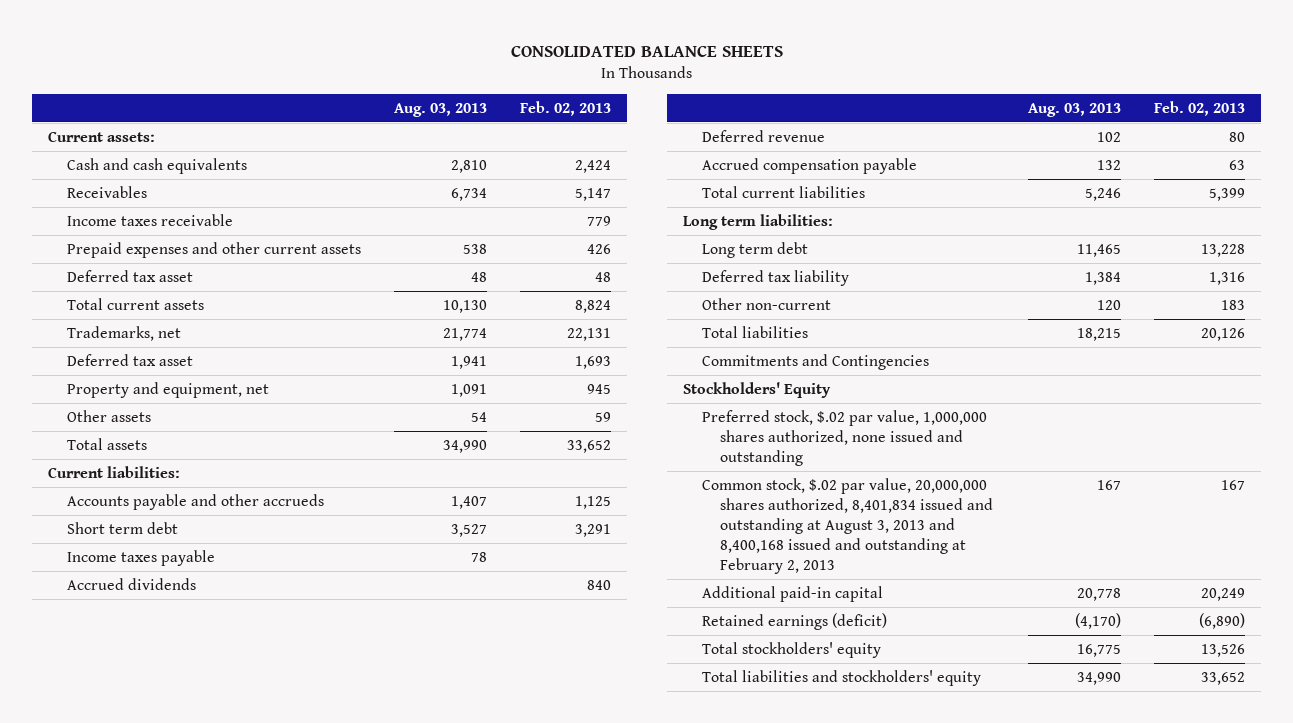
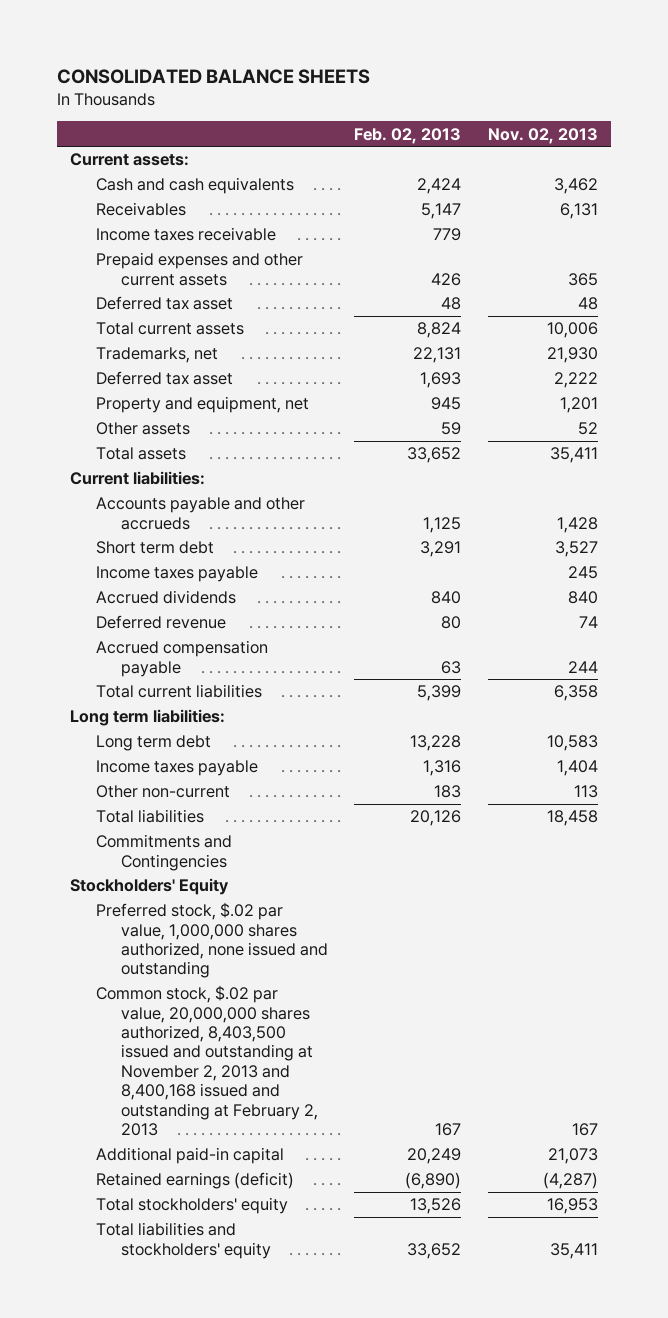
[393,102,487,117] Aug. 03, 2013 -> none
none -> [488,127,599,144] Nov. 02, 2013
[701,269,849,286] Deferred tax liability -> [95,760,258,777] Income taxes payable
[701,477,994,574] Common stock, $.02 par value, 20,000,000 shares authorized, 8,401,834 issued and outstanding at August 3, 2013 and 8,400,168 issued and outstanding at February 2, 2013 -> [95,985,318,1137] Common stock, $.02 par value, 20,000,000 shares authorized, 8,403,500 issued and outstanding at November 2, 2013 and 8,400,168 issued and outstanding at February 2, 2013

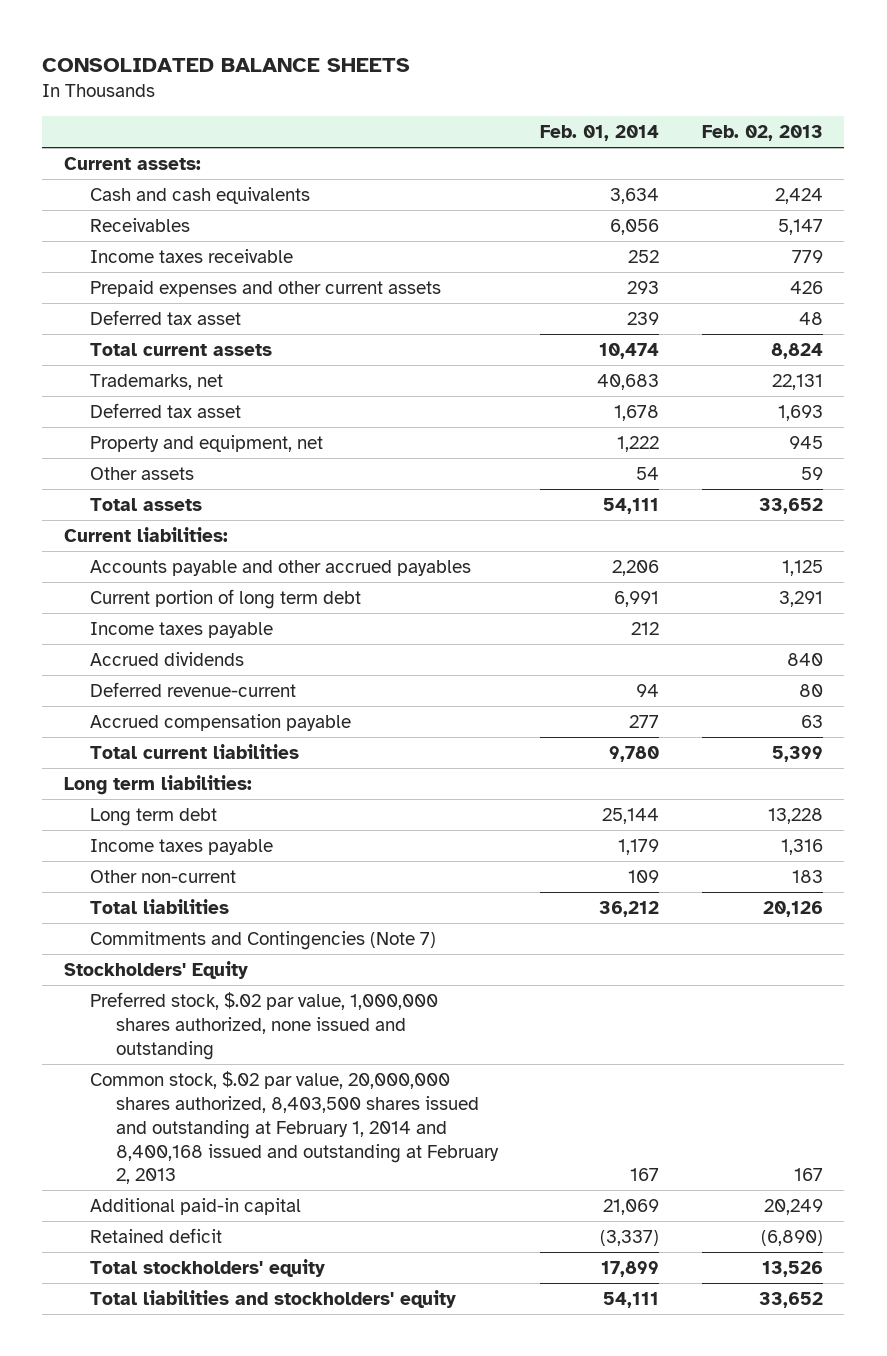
[488,127,599,144] Nov. 02, 2013 -> none
none -> [540,124,660,141] Feb. 01, 2014
[95,497,305,530] Accounts payable and other accrueds -> [89,559,471,576] Accounts payable and other accrued payables
[95,541,214,555] Short term debt -> [89,588,361,609] Current portion of long term debt
[95,615,226,630] Deferred revenue -> [89,681,296,697] Deferred revenue-current
[95,834,232,871] Commitments and Contingencies -> [89,930,436,950] Commitments and Contingencies (Note 7)
[95,985,318,1137] Common stock, $.02 par value, 20,000,000 shares authorized, 8,403,500 issued and outstanding at November 2, 2013 and 8,400,168 issued and outstanding at February 2, 2013 -> [89,1070,499,1185] Common stock, $.02 par value, 20,000,000 shares authorized, 8,403,500 shares issued and outstanding at February 1, 2014 and 8,400,168 issued and outstanding at February 2, 2013
[95,1172,294,1190] Retained earnings (deficit) -> [89,1227,222,1243] Retained deficit

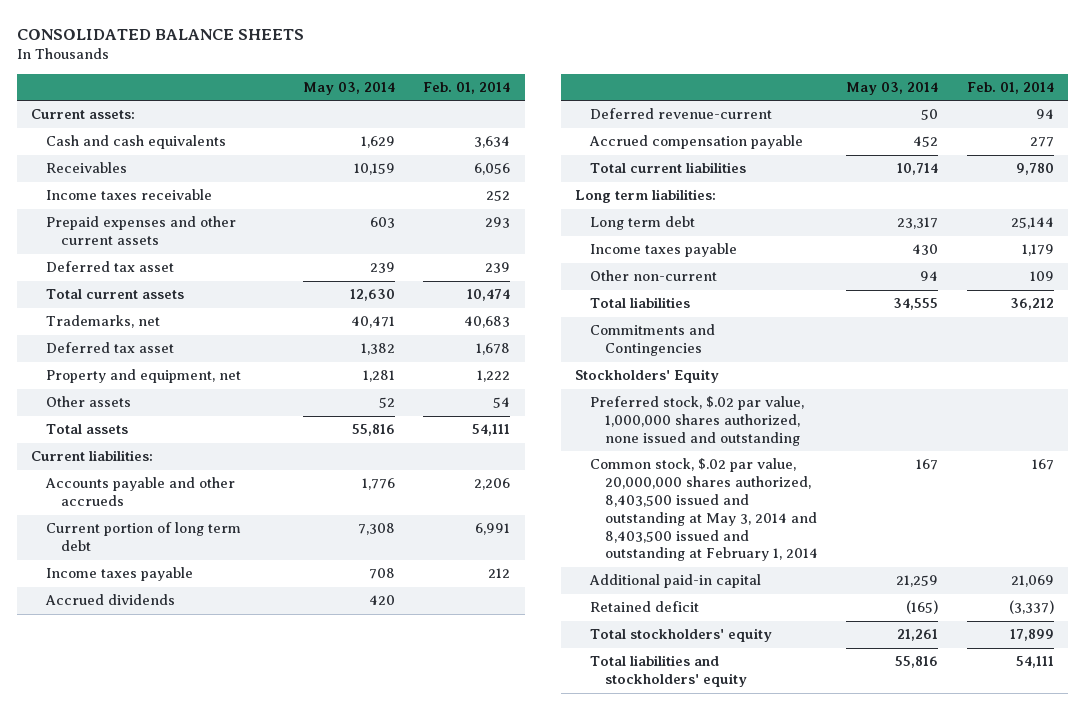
[702,124,824,141] Feb. 02, 2013 -> none
none -> [302,82,395,96] May 03, 2014
[89,559,471,576] Accounts payable and other accrued payables -> [45,477,236,507] Accounts payable and other accrueds
[89,930,436,950] Commitments and Contingencies (Note 7) -> [589,324,715,357] Commitments and Contingencies
[89,1070,499,1185] Common stock, $.02 par value, 20,000,000 shares authorized, 8,403,500 shares issued and outstanding at February 1, 2014 and 8,400,168 issued and outstanding at February 2, 2013 -> [589,458,818,562] Common stock, $.02 par value, 20,000,000 shares authorized, 8,403,500 issued and outstanding at May 3, 2014 and 8,403,500 issued and outstanding at February 1, 2014

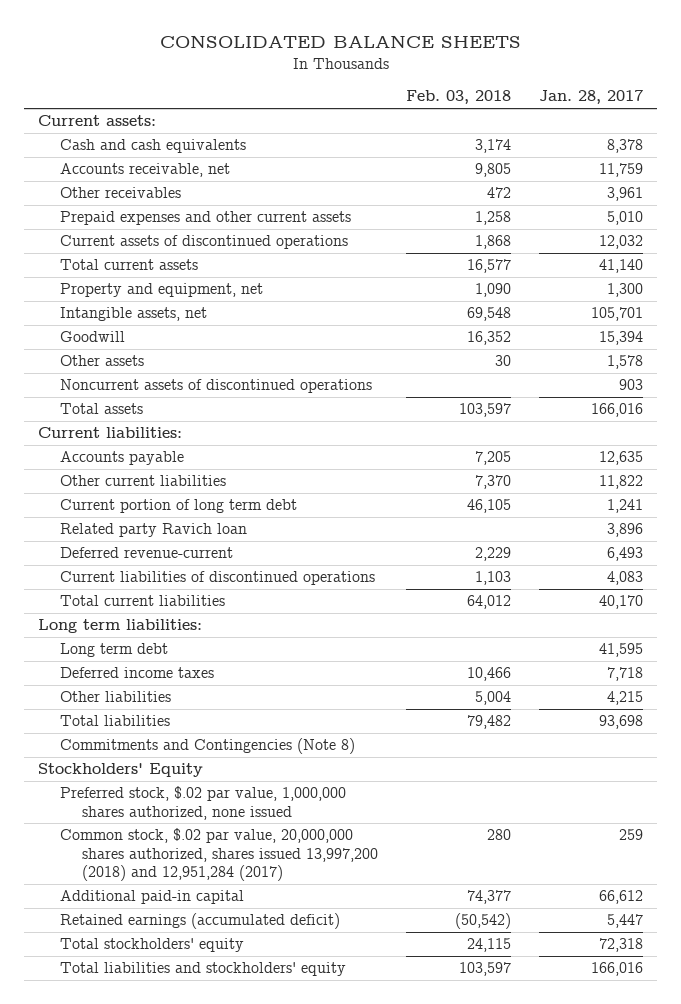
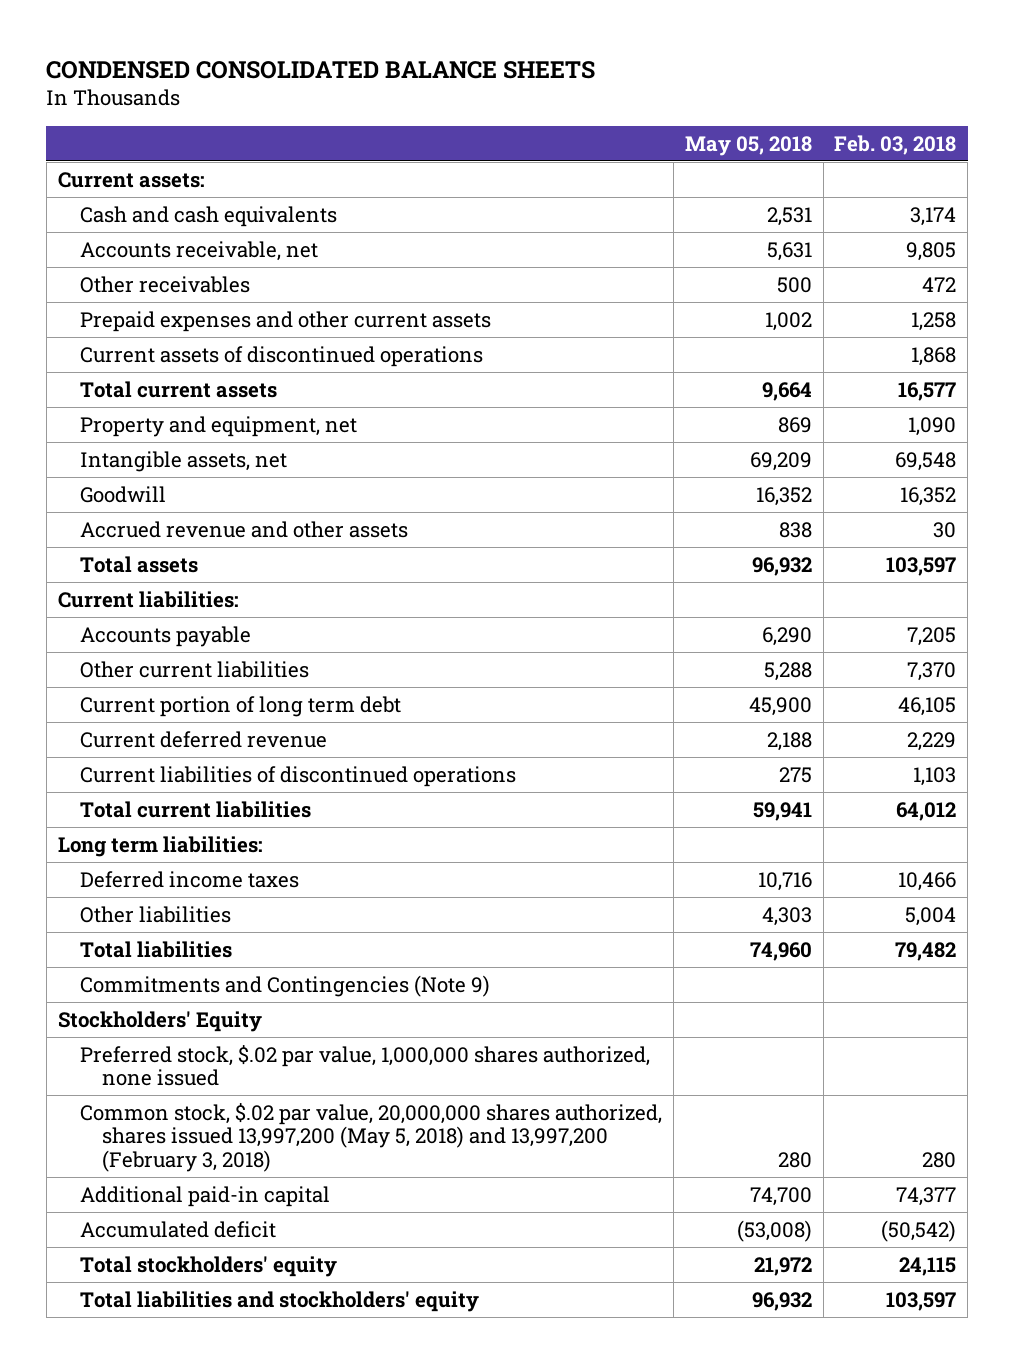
[159,34,521,48] CONSOLIDATED BALANCE SHEETS -> [46,60,596,79] CONDENSED CONSOLIDATED BALANCE SHEETS
[539,90,644,105] Jan. 28, 2017 -> none
none -> [684,135,812,156] May 05, 2018
[59,355,144,367] Other assets -> none
[59,379,372,394] Noncurrent assets of discontinued operations -> none
none -> [79,520,408,538] Accrued revenue and other assets
[59,523,247,538] Related party Ravich loan -> none
[59,547,233,559] Deferred revenue-current -> [79,730,327,748] Current deferred revenue
[59,643,168,658] Long term debt -> none
[59,738,355,755] Commitments and Contingencies (Note 8) -> [79,974,490,997] Commitments and Contingencies (Note 9)
[59,828,378,882] Common stock, $.02 par value, 20,000,000 shares authorized, shares issued 13,997,200 (2018) and 12,951,284 (2017) -> [79,1102,662,1172] Common stock, $.02 par value, 20,000,000 shares authorized, shares issued 13,997,200 (May 5, 2018) and 13,997,200 (February 3, 2018)
[59,913,340,930] Retained earnings (accumulated deficit) -> [79,1220,276,1238] Accumulated deficit

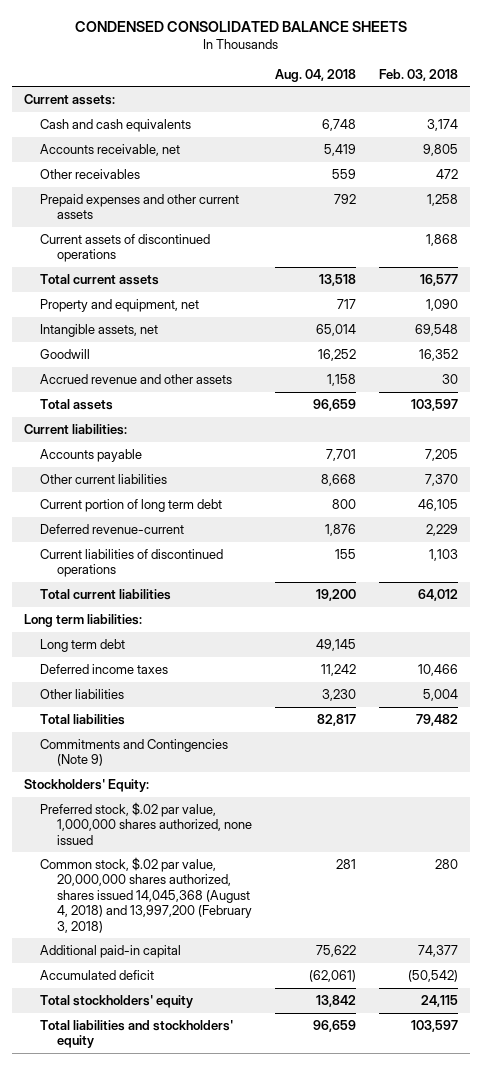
[684,135,812,156] May 05, 2018 -> none
none -> [275,68,357,82] Aug. 04, 2018
[79,730,327,748] Current deferred revenue -> [40,523,185,534] Deferred revenue-current
none -> [40,638,126,652] Long term debt
[57,1010,262,1032] Stockholders' Equity -> [23,778,149,792] Stockholders' Equity:
[79,1102,662,1172] Common stock, $.02 par value, 20,000,000 shares authorized, shares issued 13,997,200 (May 5, 2018) and 13,997,200 (February 3, 2018) -> [40,856,253,933] Common stock, $.02 par value, 20,000,000 shares authorized, shares issued 14,045,368 (August 4, 2018) and 13,997,200 (February 3, 2018)

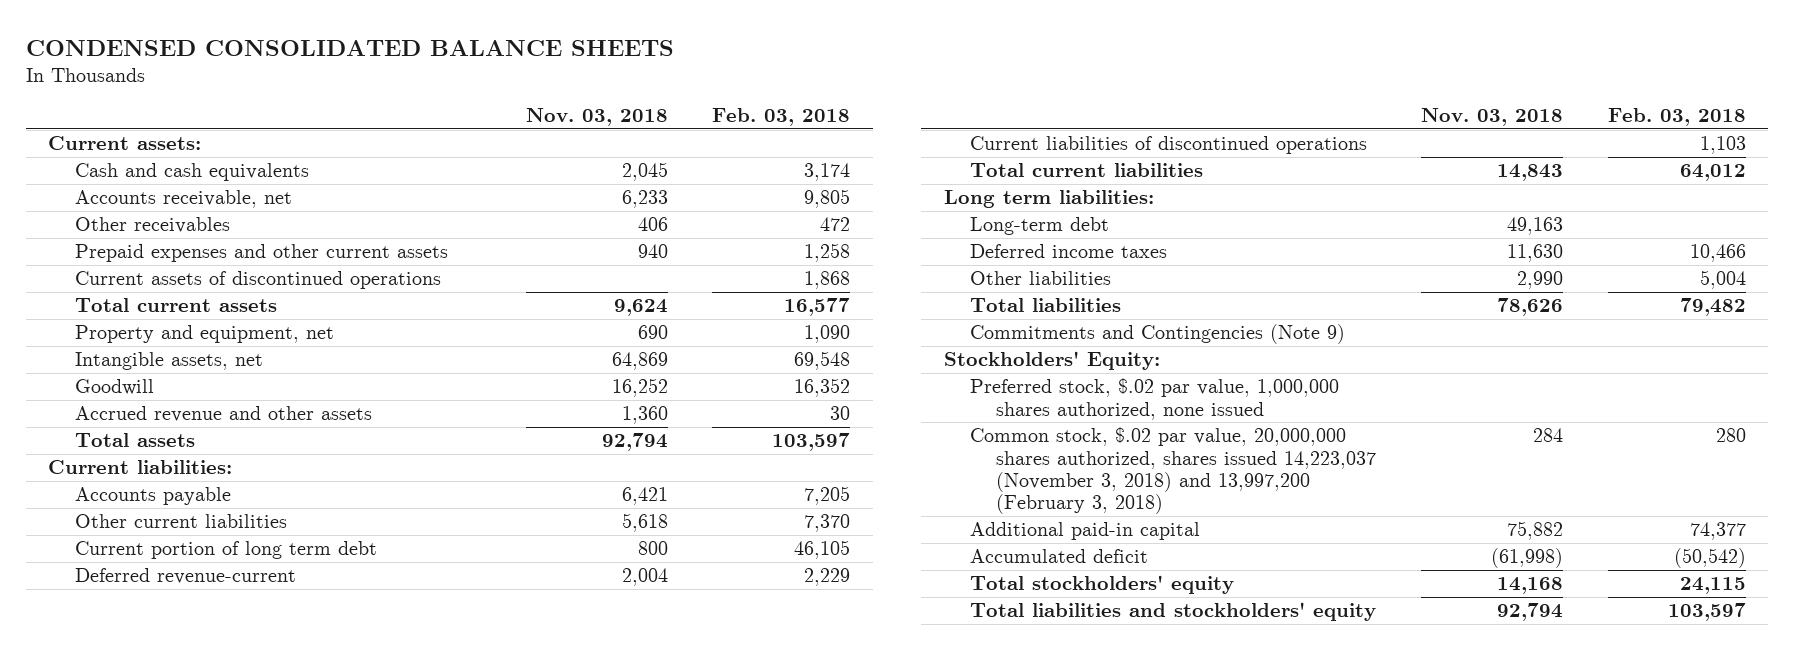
[275,68,357,82] Aug. 04, 2018 -> none
none -> [525,107,668,126] Nov. 03, 2018
[40,638,126,652] Long term debt -> [969,217,1109,236] Long-term debt
[40,856,253,933] Common stock, $.02 par value, 20,000,000 shares authorized, shares issued 14,045,368 (August 4, 2018) and 13,997,200 (February 3, 2018) -> [969,427,1376,515] Common stock, $.02 par value, 20,000,000 shares authorized, shares issued 14,223,037 (November 3, 2018) and 13,997,200 (February 3, 2018)

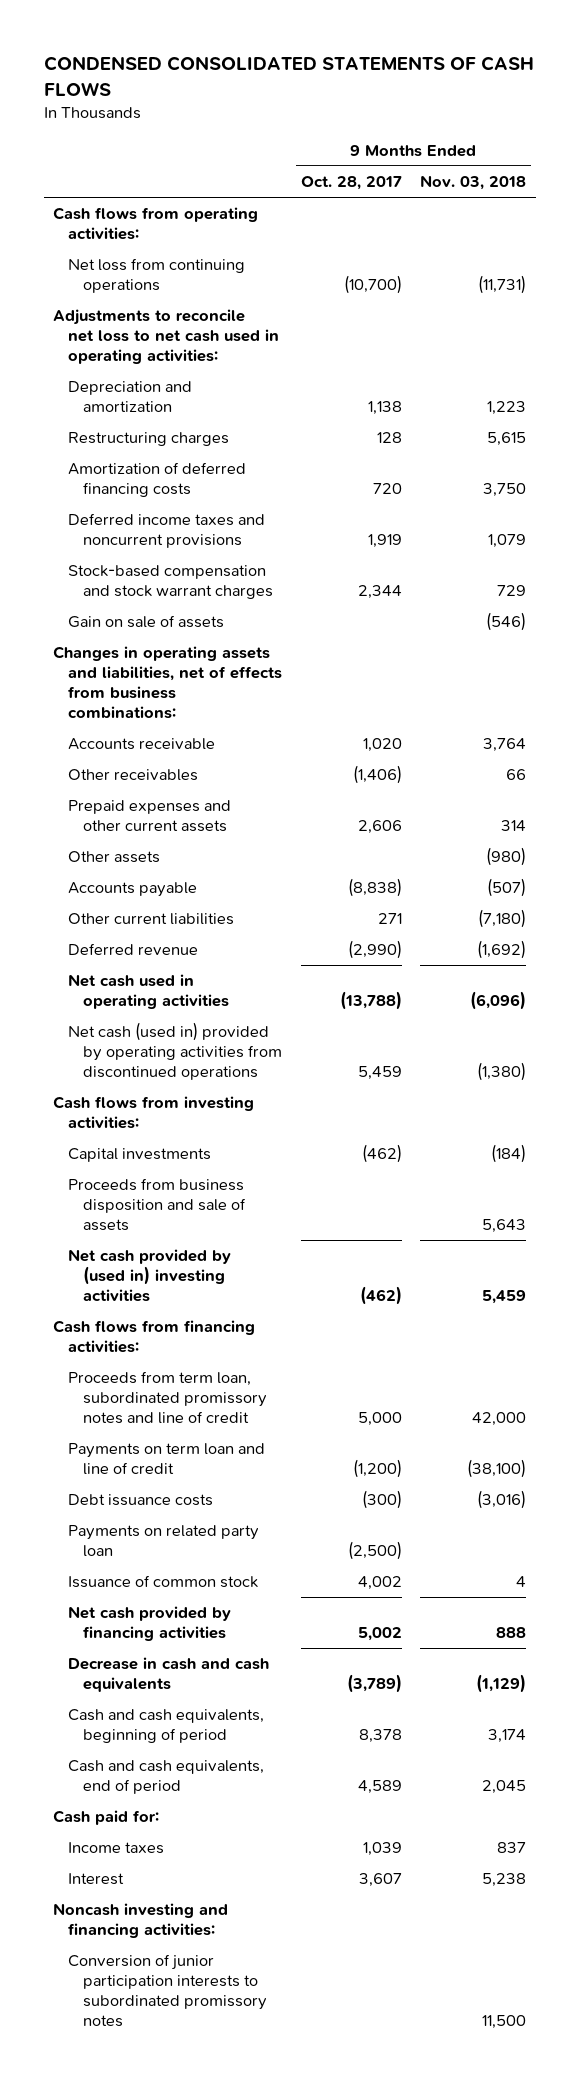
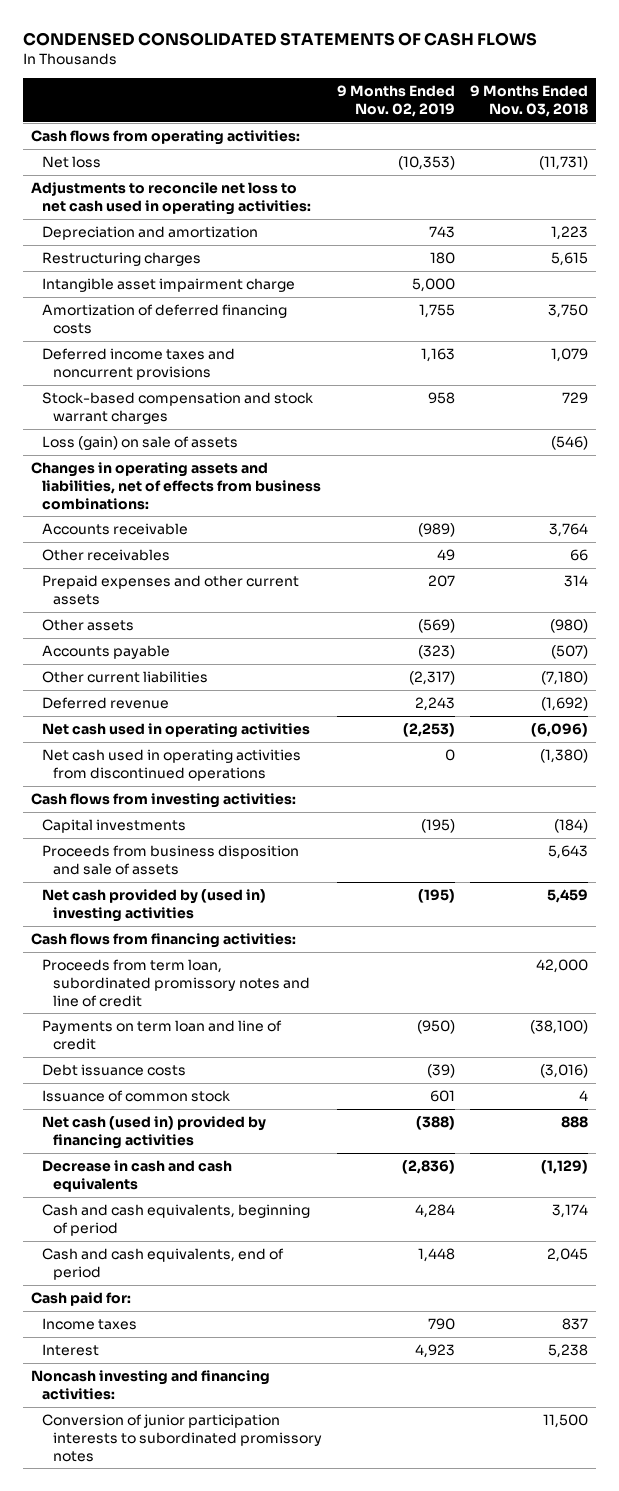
[300,176,402,191] Oct. 28, 2017 -> none
none -> [336,85,455,117] 9 Months Ended Nov. 02, 2019
[67,258,245,294] Net loss from continuing operations -> [41,155,101,168] Net loss
none -> [41,277,295,292] Intangible asset impairment charge
[67,615,224,629] Gain on sale of assets -> [41,435,238,450] Loss (gain) on sale of assets
[67,1022,282,1081] Net cash (used in) provided by operating activities from discontinued operations -> [41,748,301,781] Net cash used in operating activities from discontinued operations
[67,1525,259,1558] Payments on related party loan -> none
[67,1606,231,1642] Net cash provided by financing activities -> [41,1115,266,1149] Net cash (used in) provided by financing activities

